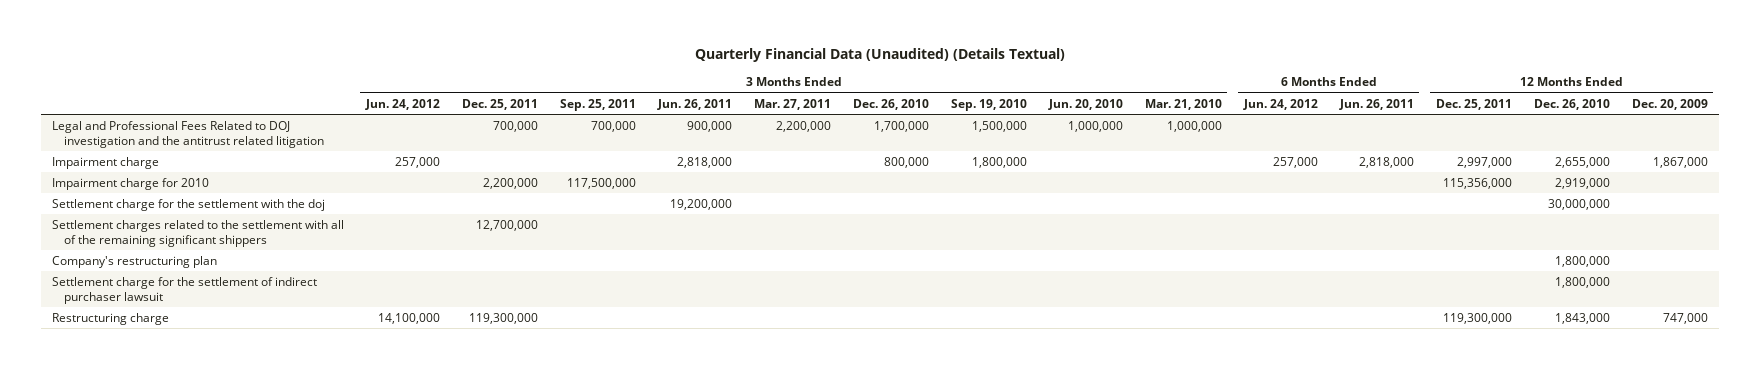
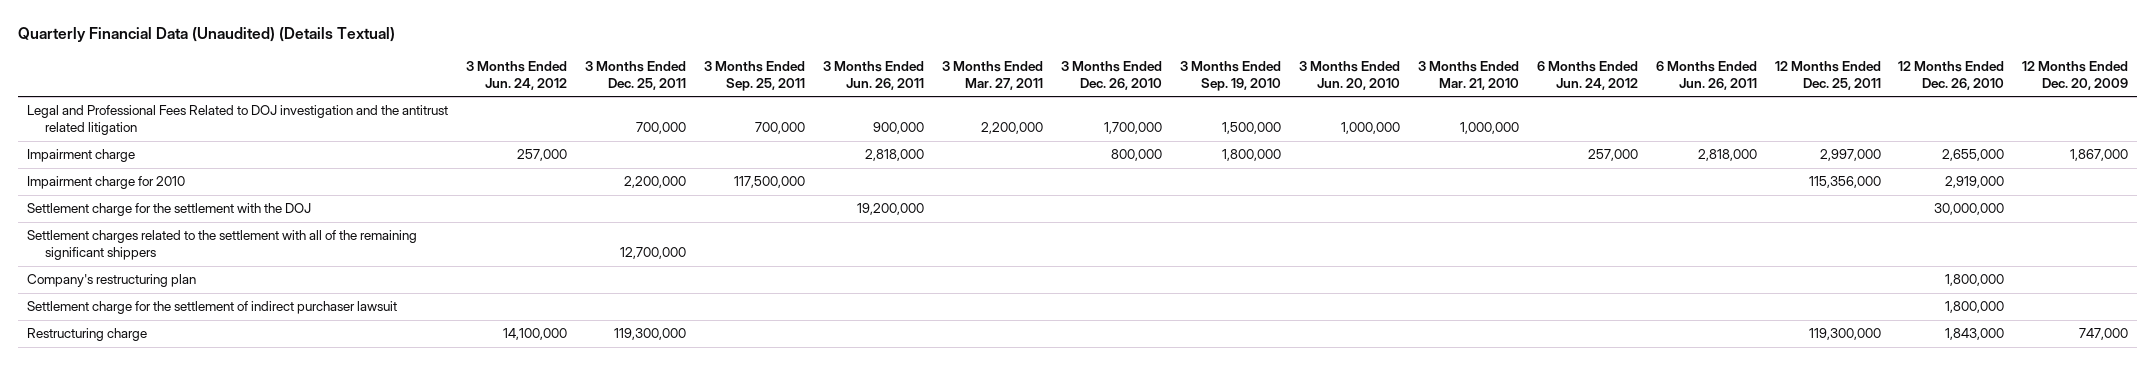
[51,198,325,211] Settlement charge for the settlement with the doj -> [27,203,312,217] Settlement charge for the settlement with the DOJ

